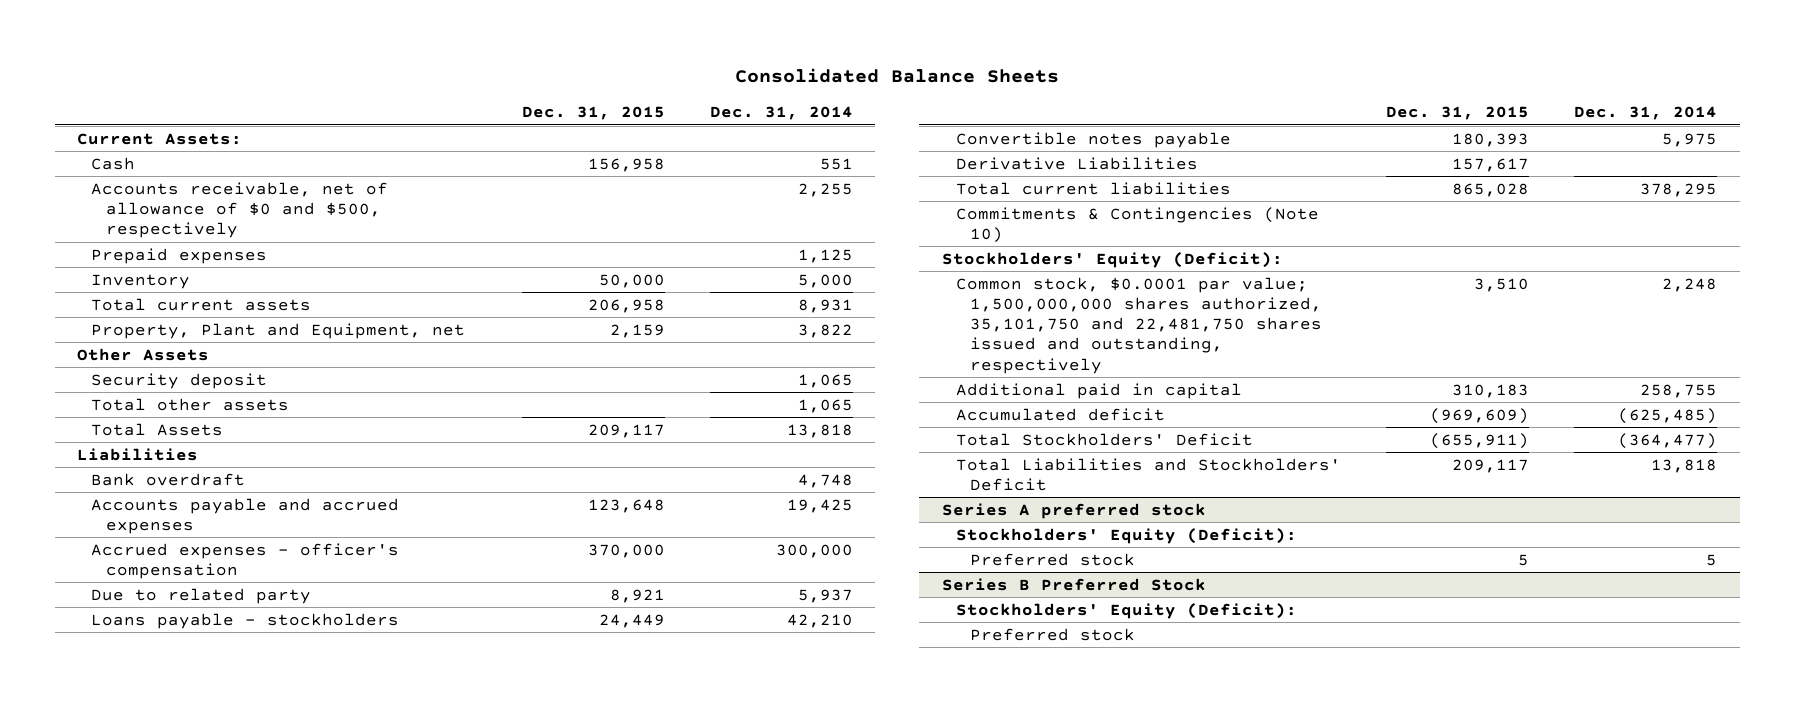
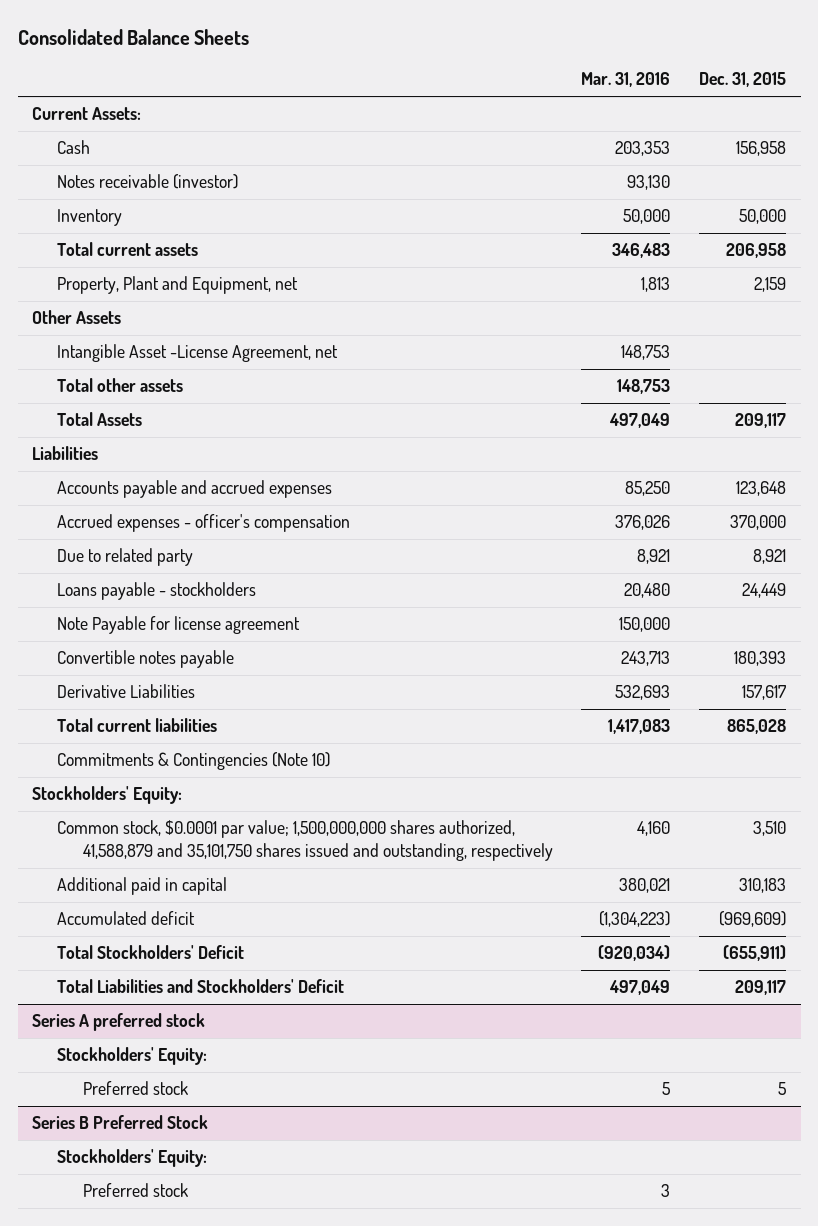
[709,106,853,121] Dec. 31, 2014 -> none
none -> [581,72,671,88] Mar. 31, 2016
[91,247,268,264] Prepaid expenses -> none
[91,181,389,239] Accounts receivable, net of allowance of $0 and $500, respectively -> [57,174,239,190] Notes receivable (investor)
[91,372,268,389] Security deposit -> none
none -> [57,344,339,363] Intangible Asset -License Agreement, net
[91,472,246,486] Bank overdraft -> none
none -> [57,616,301,635] Note Payable for license agreement
[941,251,1283,268] Stockholders' Equity (Deficit): -> [32,786,183,805] Stockholders' Equity:
[955,276,1322,374] Common stock, $0.0001 par value; 1,500,000,000 shares authorized, 35,101,750 and 22,481,750 shares issued and outstanding, respectively -> [57,820,553,861] Common stock, $0.0001 par value; 1,500,000,000 shares authorized, 41,588,879 and 35,101,750 shares issued and outstanding, respectively
[955,527,1297,544] Stockholders' Equity (Deficit): -> [57,1047,208,1066] Stockholders' Equity:
[955,602,1297,619] Stockholders' Equity (Deficit): -> [57,1149,208,1168] Stockholders' Equity:

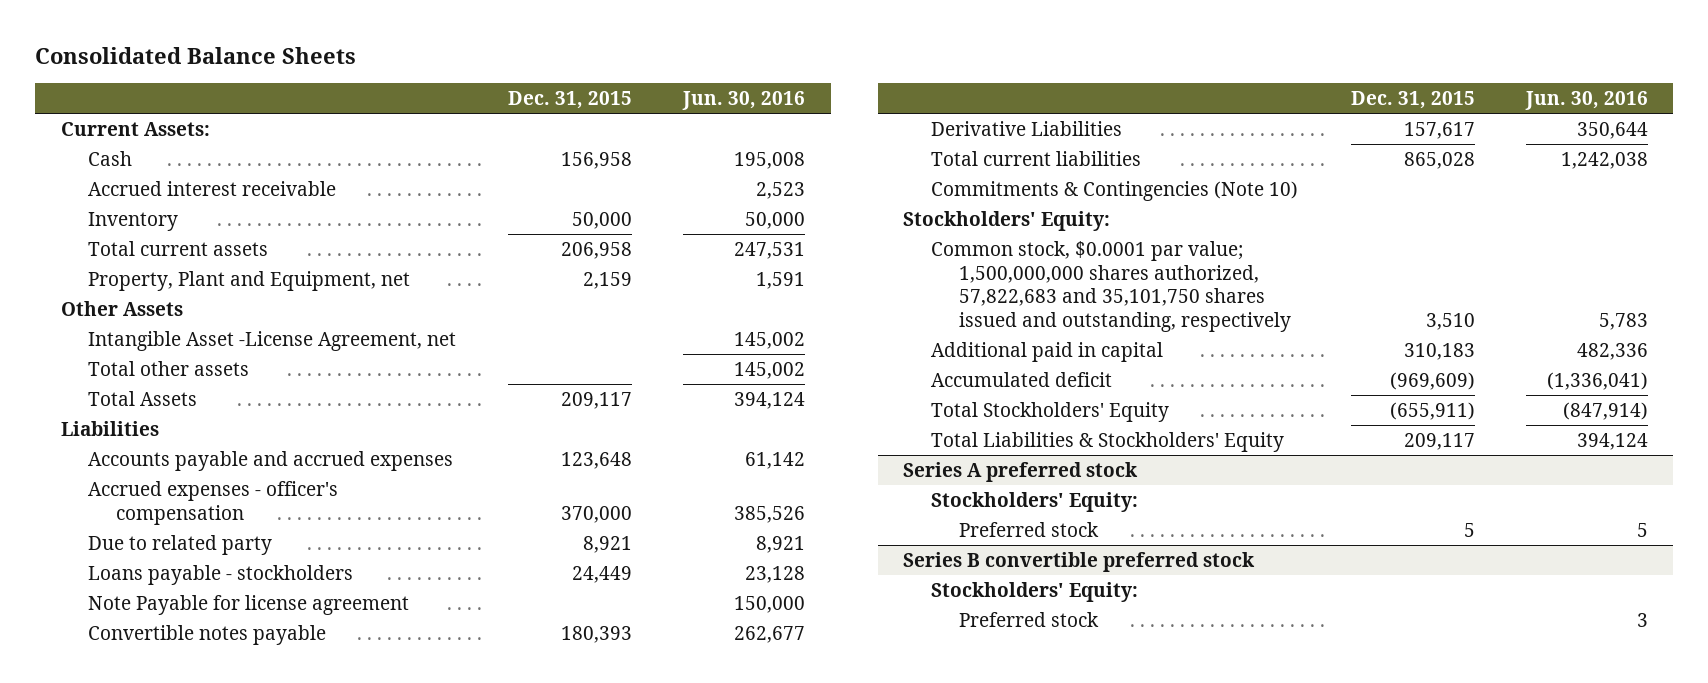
[581,72,671,88] Mar. 31, 2016 -> none
none -> [681,91,805,111] Jun. 30, 2016
[57,174,239,190] Notes receivable (investor) -> none
none -> [88,180,337,196] Accrued interest receivable
[57,820,553,861] Common stock, $0.0001 par value; 1,500,000,000 shares authorized, 41,588,879 and 35,101,750 shares issued and outstanding, respectively -> [931,240,1292,333] Common stock, $0.0001 par value; 1,500,000,000 shares authorized, 57,822,683 and 35,101,750 shares issued and outstanding, respectively
[57,945,245,960] Total Stockholders' Deficit -> [931,401,1170,422] Total Stockholders' Equity
[57,979,345,994] Total Liabilities and Stockholders' Deficit -> [931,431,1285,452] Total Liabilities & Stockholders' Equity
[32,1115,209,1130] Series B Preferred Stock -> [903,551,1256,572] Series B convertible preferred stock

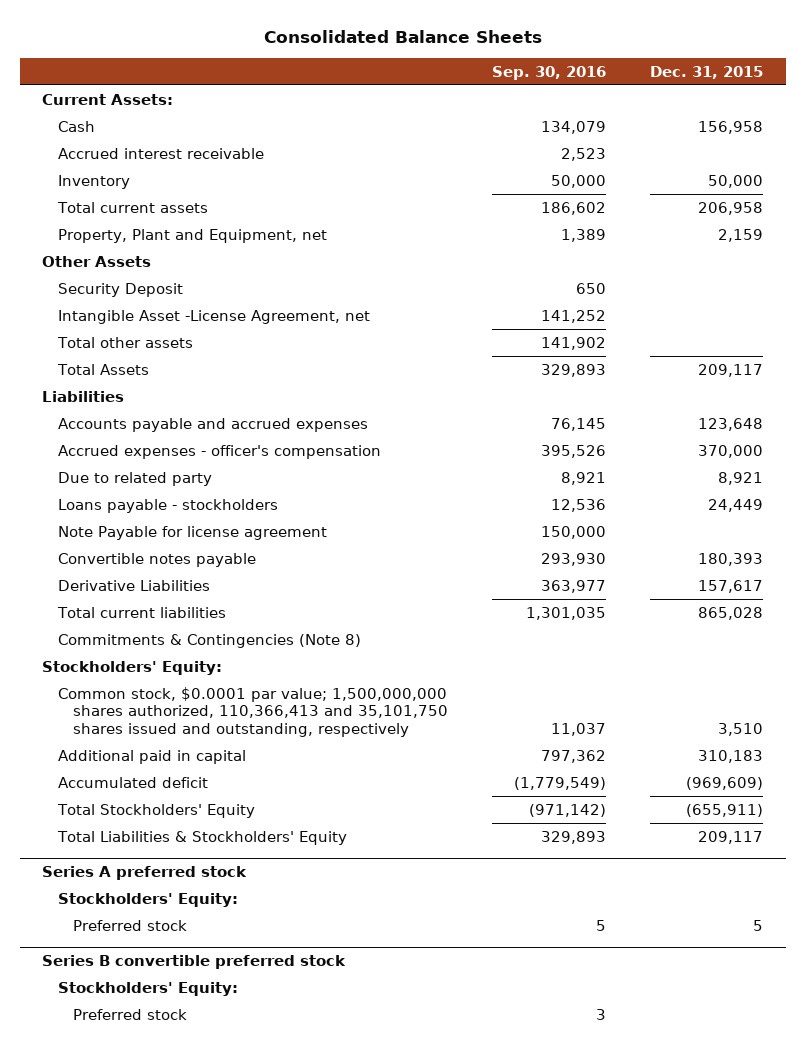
[681,91,805,111] Jun. 30, 2016 -> none
none -> [492,65,607,80] Sep. 30, 2016
none -> [57,282,183,297] Security Deposit
[931,180,1299,201] Commitments & Contingencies (Note 10) -> [57,633,361,648] Commitments & Contingencies (Note 8)
[931,240,1292,333] Common stock, $0.0001 par value; 1,500,000,000 shares authorized, 57,822,683 and 35,101,750 shares issued and outstanding, respectively -> [57,686,449,737] Common stock, $0.0001 par value; 1,500,000,000 shares authorized, 110,366,413 and 35,101,750 shares issued and outstanding, respectively

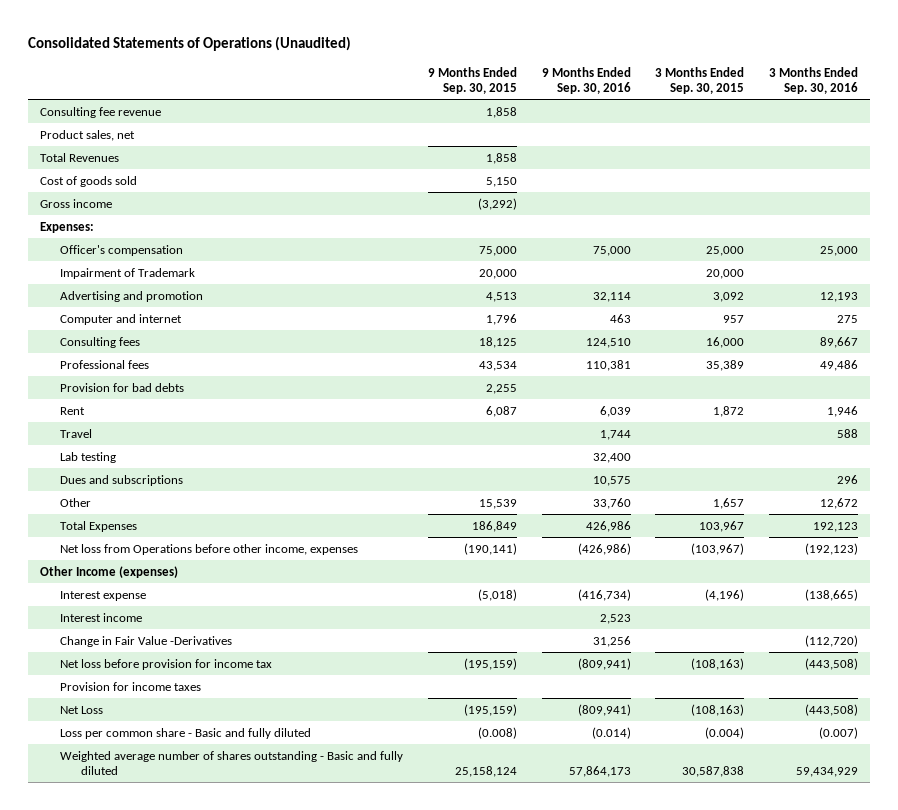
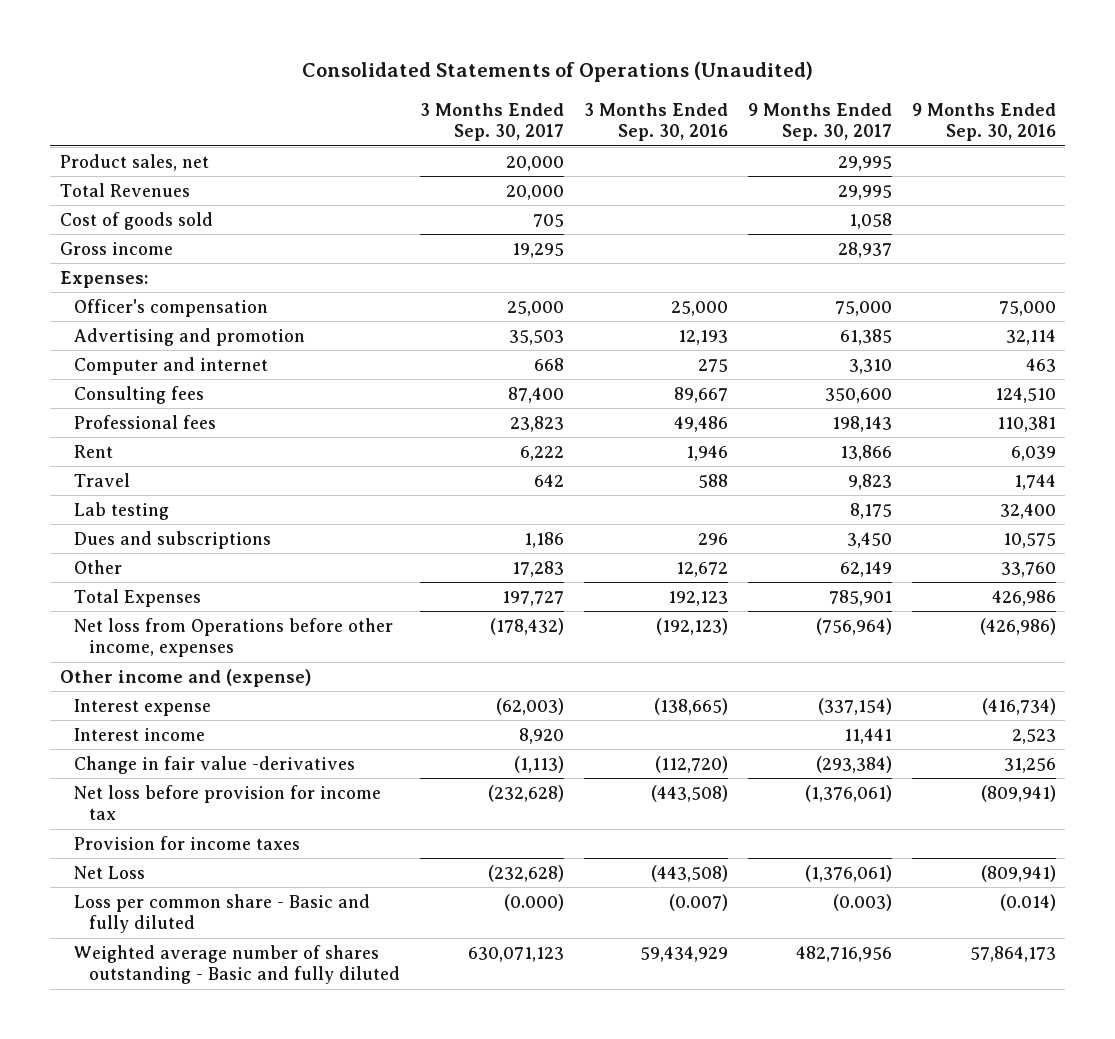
[428,66,518,95] 9 Months Ended Sep. 30, 2015 -> none
[655,66,745,95] 3 Months Ended Sep. 30, 2015 -> none
none -> [420,102,565,142] 3 Months Ended Sep. 30, 2017
none -> [747,102,892,142] 9 Months Ended Sep. 30, 2017
[40,106,162,118] Consulting fee revenue -> none
[60,267,196,279] Impairment of Trademark -> none
[60,382,185,392] Provision for bad debts -> none
[40,565,179,578] Other Income (expenses) -> [59,668,311,687] Other income and (expense)
[60,635,233,647] Change in Fair Value -Derivatives -> [74,755,356,774] Change in fair value -derivatives

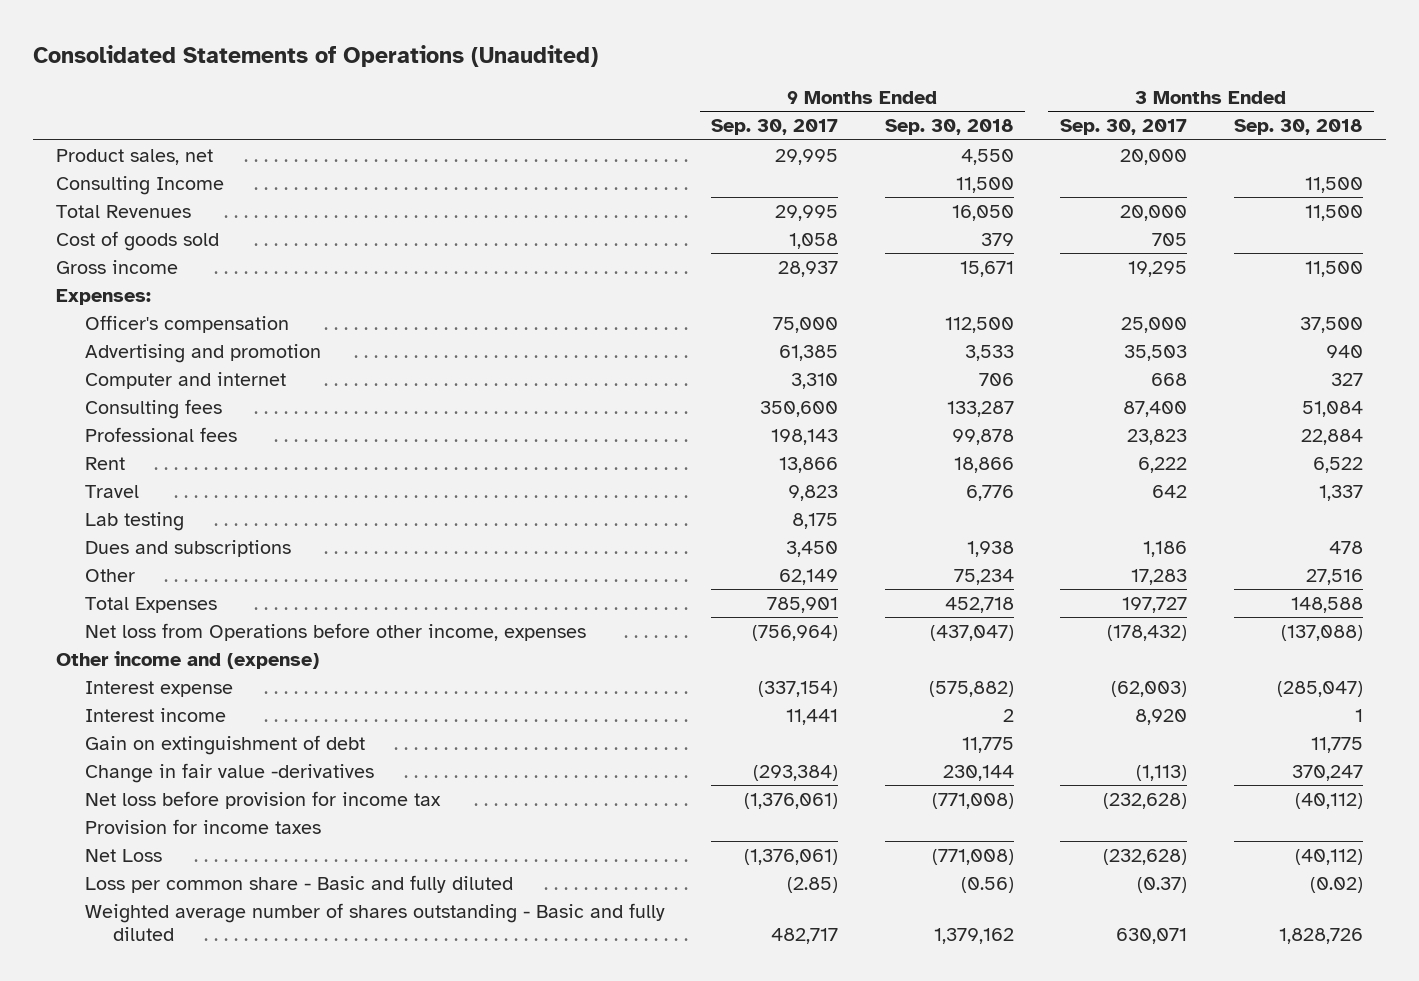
[583,102,728,142] 3 Months Ended Sep. 30, 2016 -> none
[911,102,1056,142] 9 Months Ended Sep. 30, 2016 -> none
none -> [884,119,1014,136] Sep. 30, 2018
none -> [1233,119,1363,136] Sep. 30, 2018
none -> [56,175,225,195] Consulting Income
none -> [84,734,365,755] Gain on extinguishment of debt
[504,893,565,911] (0.000) -> [1137,876,1188,893] (0.37)
[832,893,892,911] (0.003) -> [787,876,839,893] (2.85)
[468,946,565,962] 630,071,123 -> [1116,927,1188,944] 630,071
[795,945,892,962] 482,716,956 -> [771,927,839,944] 482,717

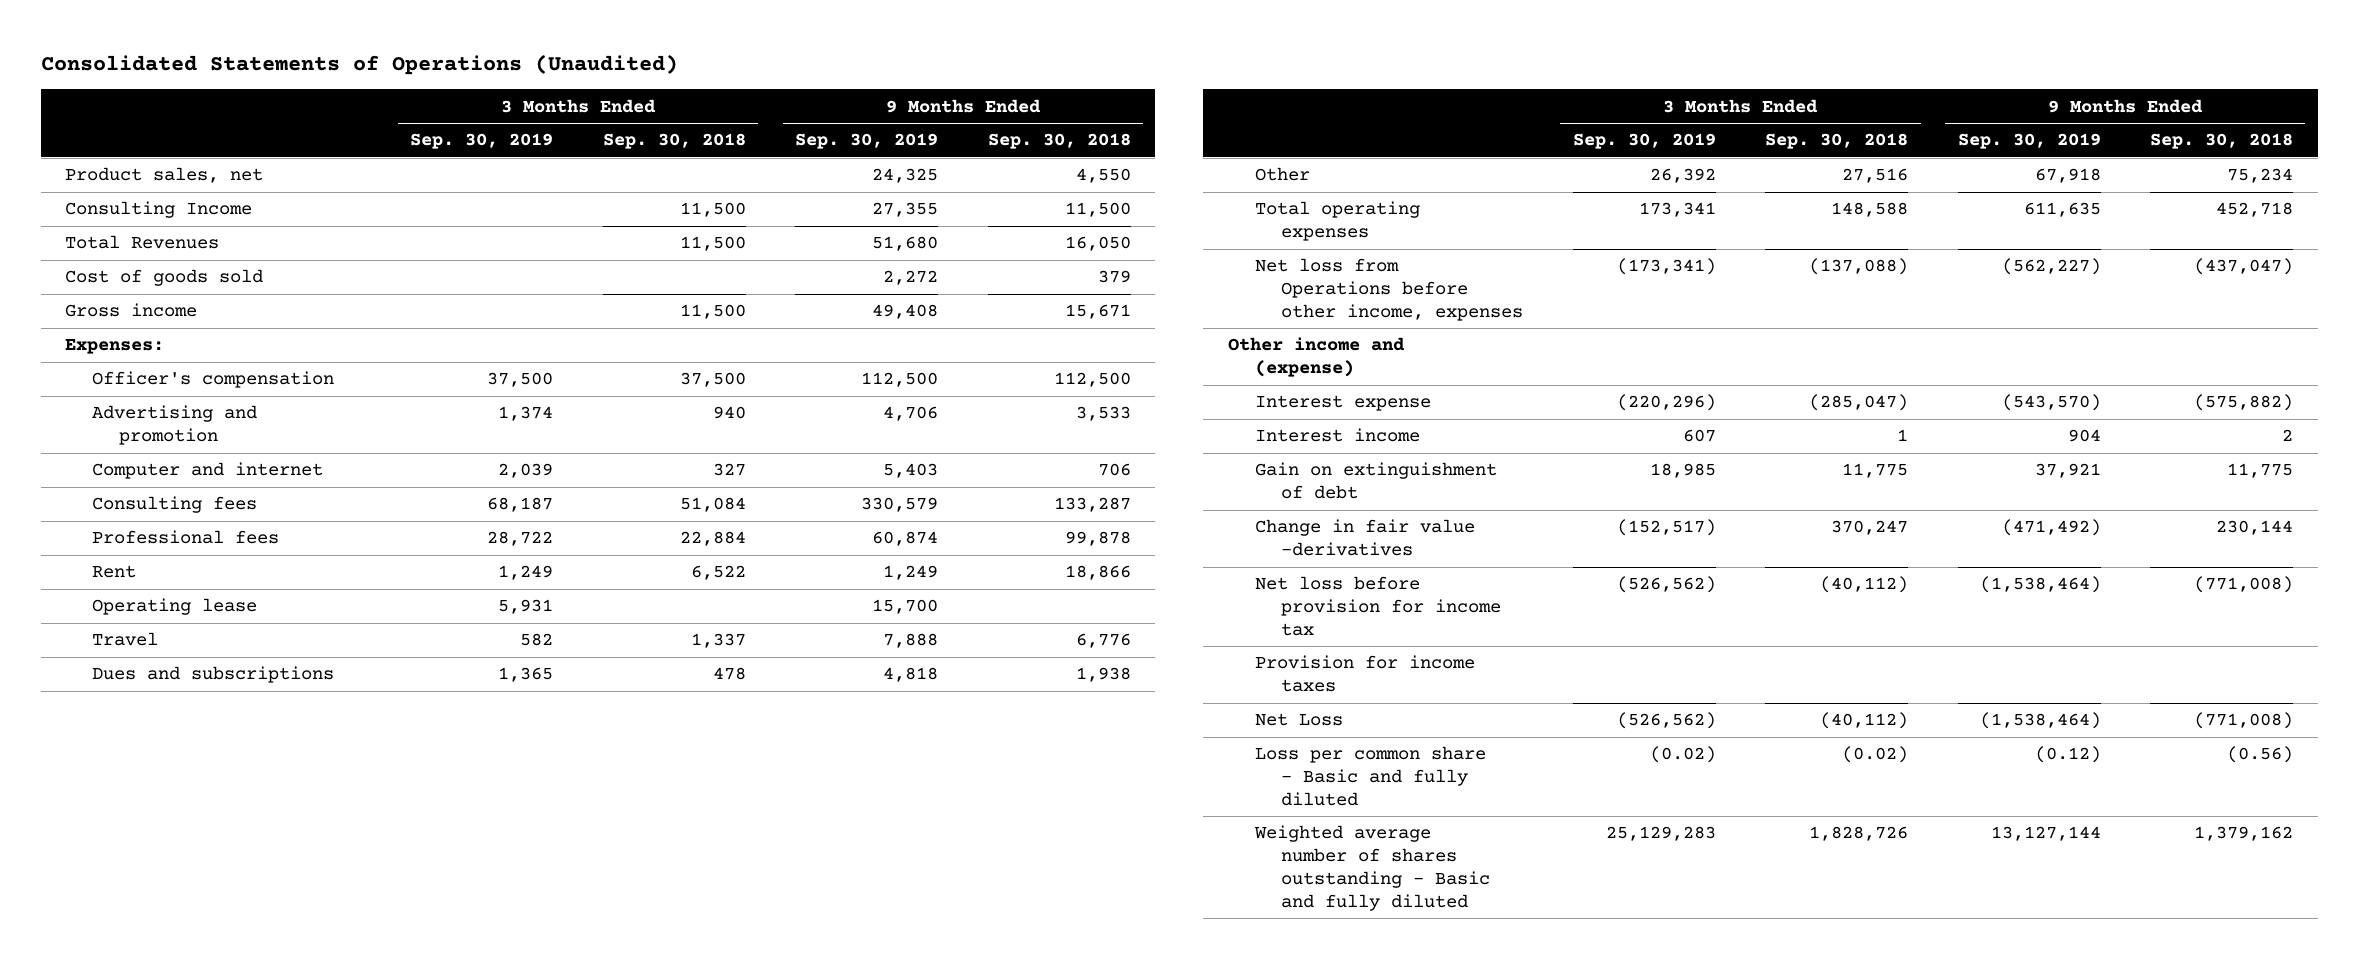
[711,119,839,136] Sep. 30, 2017 -> none
[1060,119,1188,136] Sep. 30, 2017 -> none
none -> [410,133,554,150] Sep. 30, 2019
none -> [795,133,939,150] Sep. 30, 2019
none -> [92,598,258,616] Operating lease
[84,511,184,531] Lab testing -> none
[84,596,217,613] Total Expenses -> [1254,201,1420,242] Total operating expenses

